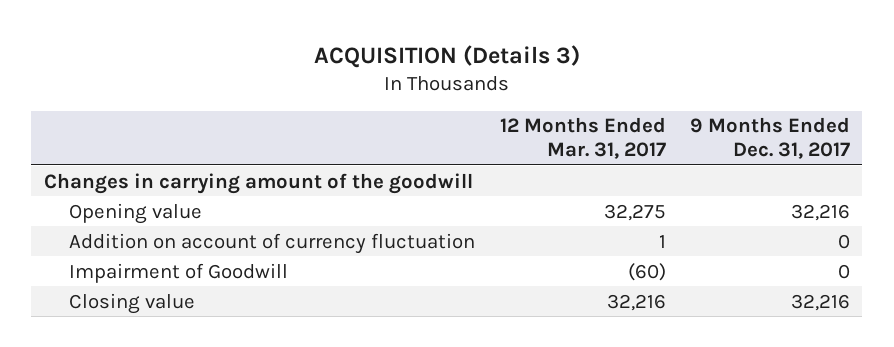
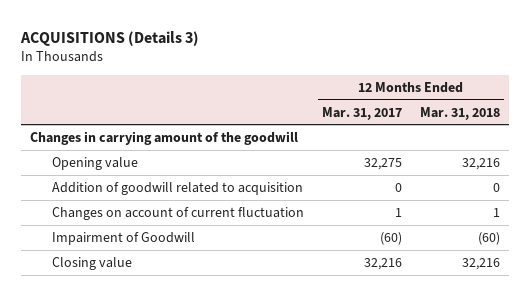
[313,45,580,69] ACQUISITION (Details 3) -> [20,30,200,46] ACQUISITIONS (Details 3)
[689,117,850,159] 9 Months Ended Dec. 31, 2017 -> none
none -> [420,106,501,120] Mar. 31, 2018
[69,232,476,254] Addition on account of currency fluctuation -> [52,181,304,195] Addition of goodwill related to acquisition
[658,234,666,248] 1 -> [395,182,403,192] 0
none -> [52,206,305,220] Changes on account of current fluctuation

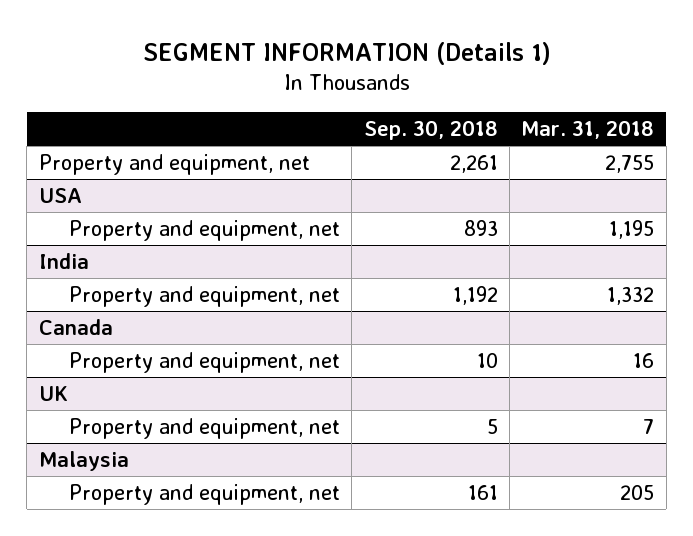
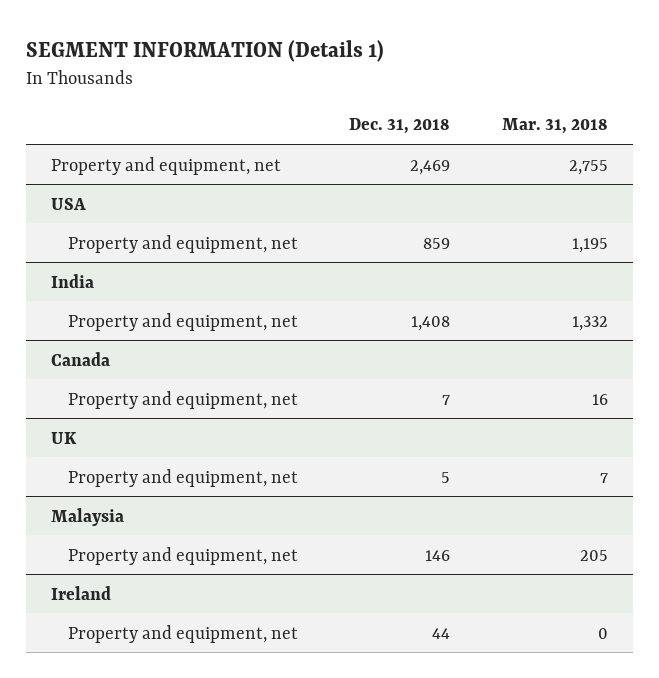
[363,120,498,141] Sep. 30, 2018 -> none
none -> [349,118,451,135] Dec. 31, 2018
none -> [51,585,112,600] Ireland
none -> [68,624,299,643] Property and equipment, net

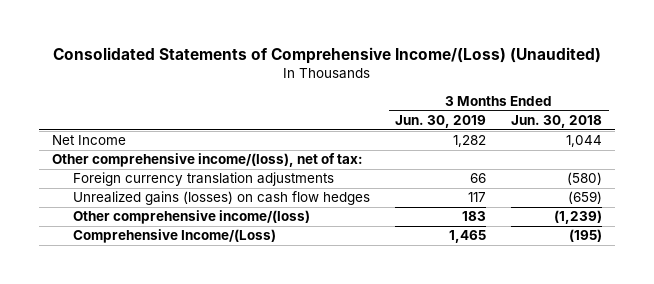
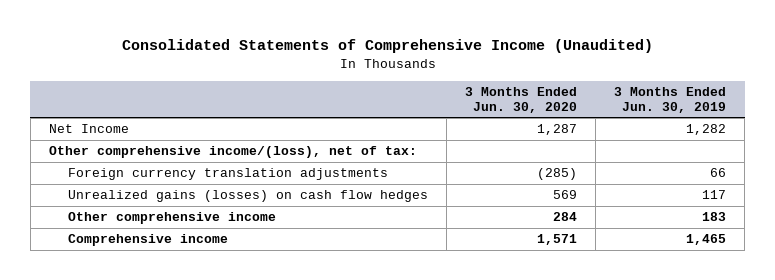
[53,47,602,65] Consolidated Statements of Comprehensive Income/(Loss) (Unaudited) -> [121,39,653,54] Consolidated Statements of Comprehensive Income (Unaudited)
[511,115,603,129] Jun. 30, 2018 -> none
none -> [464,86,577,113] 3 Months Ended Jun. 30, 2020
[72,210,310,225] Other comprehensive income/(loss) -> [67,212,276,225] Other comprehensive income
[72,229,276,244] Comprehensive Income/(Loss) -> [67,234,228,247] Comprehensive income

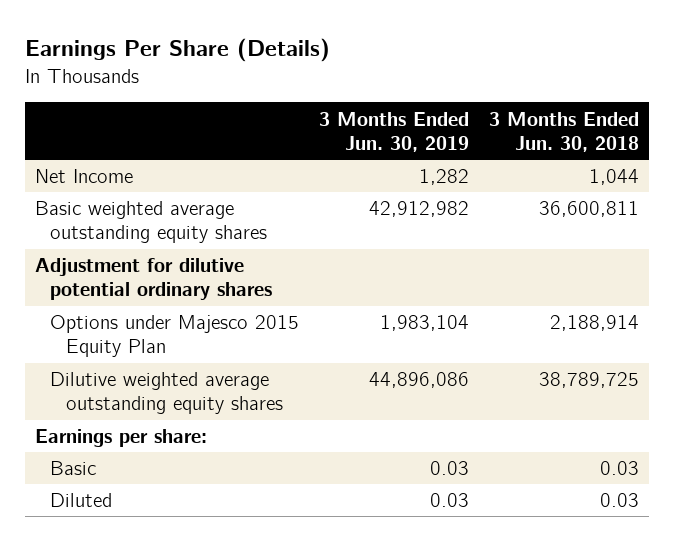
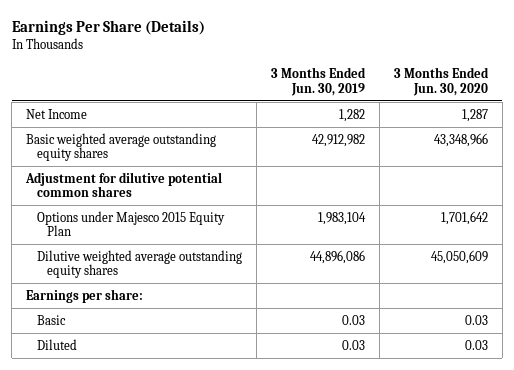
[489,111,640,152] 3 Months Ended Jun. 30, 2018 -> none
none -> [393,67,489,96] 3 Months Ended Jun. 30, 2020
[34,258,273,301] Adjustment for dilutive potential ordinary shares -> [25,171,223,198] Adjustment for dilutive potential common shares

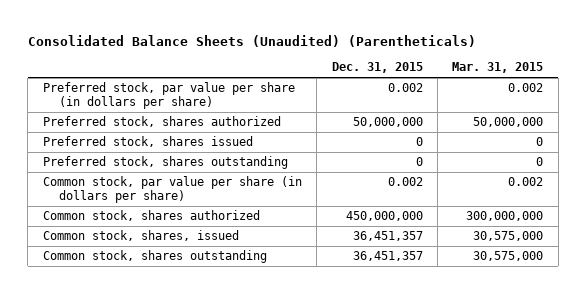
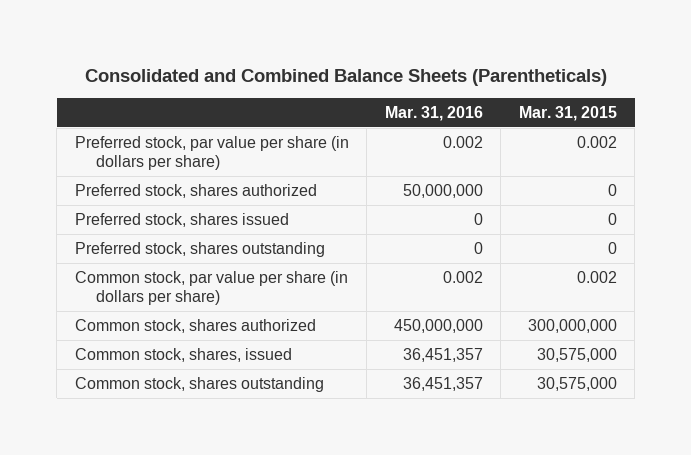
[27,34,476,47] Consolidated Balance Sheets (Unaudited) (Parentheticals) -> [84,68,607,86] Consolidated and Combined Balance Sheets (Parentheticals)
[331,62,423,74] Dec. 31, 2015 -> none
none -> [384,105,483,121] Mar. 31, 2016
[473,117,544,128] 50,000,000 -> [607,184,617,197] 0

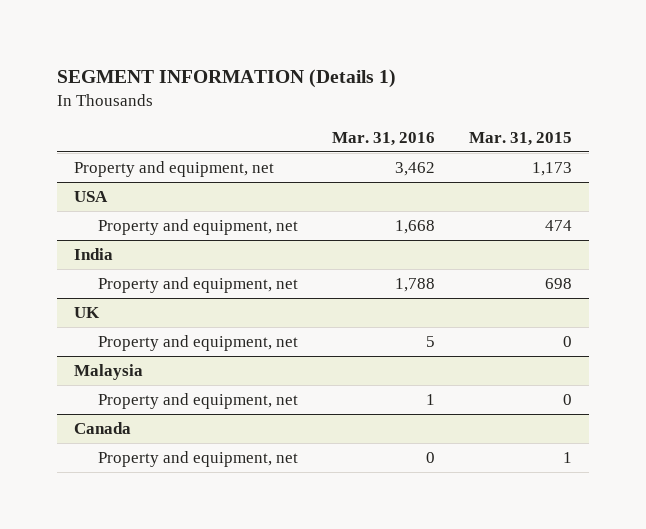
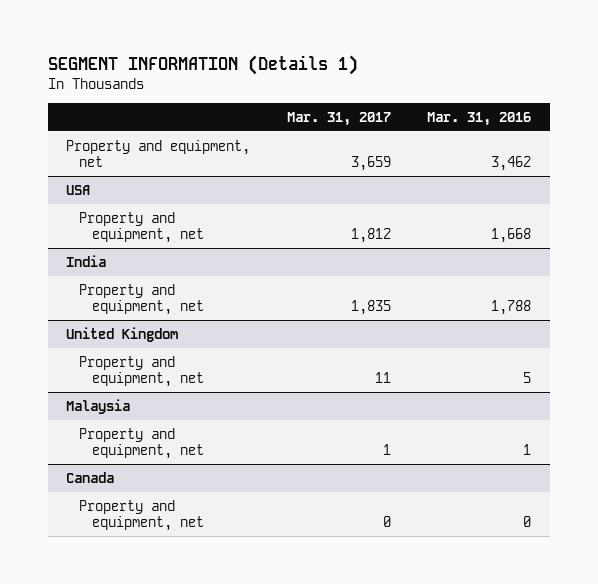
[469,131,573,146] Mar. 31, 2015 -> none
none -> [286,112,391,127] Mar. 31, 2017
[73,307,100,319] UK -> [66,326,179,342] United Kingdom

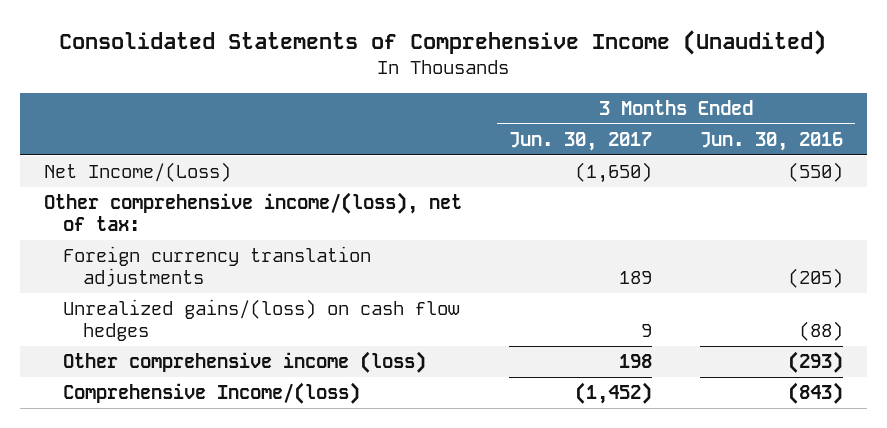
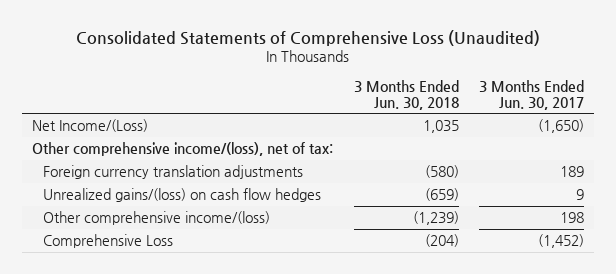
[59,29,827,55] Consolidated Statements of Comprehensive Income (Unaudited) -> [76,29,541,46] Consolidated Statements of Comprehensive Loss (Unaudited)
[700,131,844,151] Jun. 30, 2016 -> none
none -> [353,79,459,110] 3 Months Ended Jun. 30, 2018
[63,350,427,373] Other comprehensive income (loss) -> [43,211,271,226] Other comprehensive income/(loss)
[63,381,361,404] Comprehensive Income/(loss) -> [43,234,174,249] Comprehensive Loss

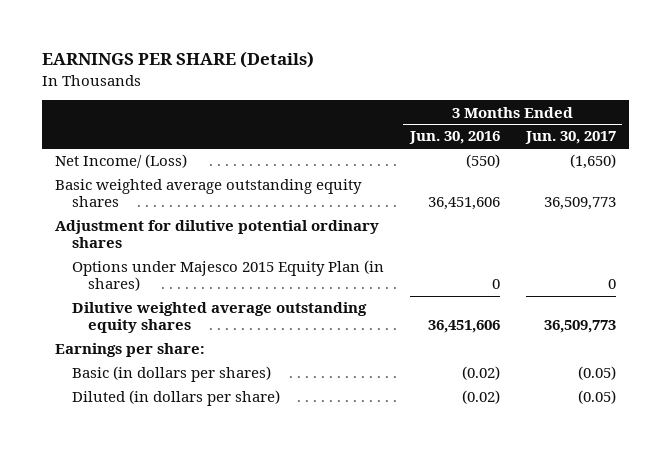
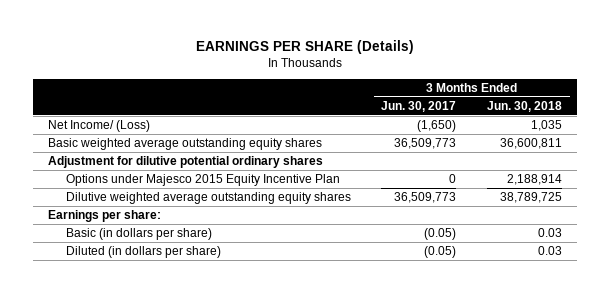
[408,131,500,145] Jun. 30, 2016 -> none
none -> [487,100,563,112] Jun. 30, 2018
[71,260,384,292] Options under Majesco 2015 Equity Plan (in shares) -> [65,173,340,186] Options under Majesco 2015 Equity Incentive Plan
[71,366,271,383] Basic (in dollars per shares) -> [65,227,212,240] Basic (in dollars per share)

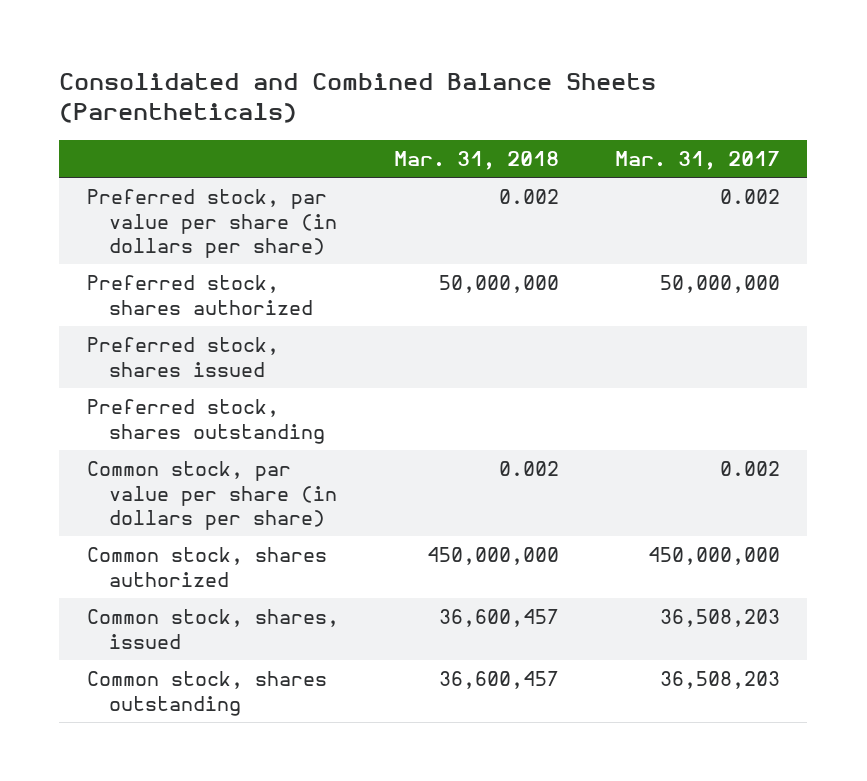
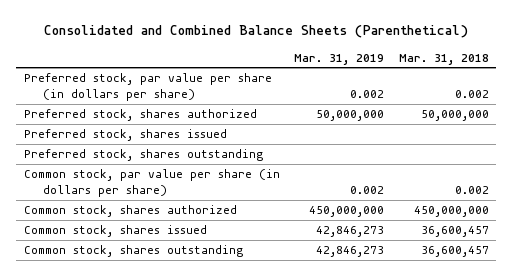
[59,72,657,124] Consolidated and Combined Balance Sheets (Parentheticals) -> [44,25,469,39] Consolidated and Combined Balance Sheets (Parenthetical)
[614,151,780,171] Mar. 31, 2017 -> none
none -> [294,53,385,65] Mar. 31, 2019
[87,609,340,649] Common stock, shares, issued -> [23,225,207,238] Common stock, shares issued

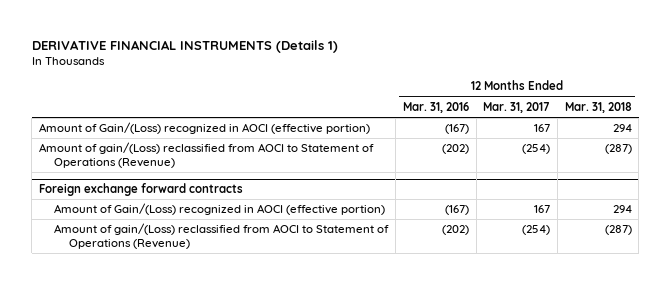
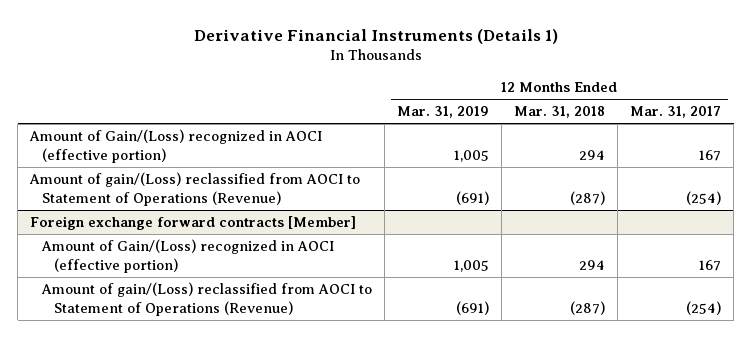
[31,39,338,53] DERIVATIVE FINANCIAL INSTRUMENTS (Details 1) -> [193,28,558,44] Derivative Financial Instruments (Details 1)
[402,101,469,113] Mar. 31, 2016 -> none
none -> [397,106,490,119] Mar. 31, 2019
[39,183,244,197] Foreign exchange forward contracts -> [30,216,357,231] Foreign exchange forward contracts [Member]

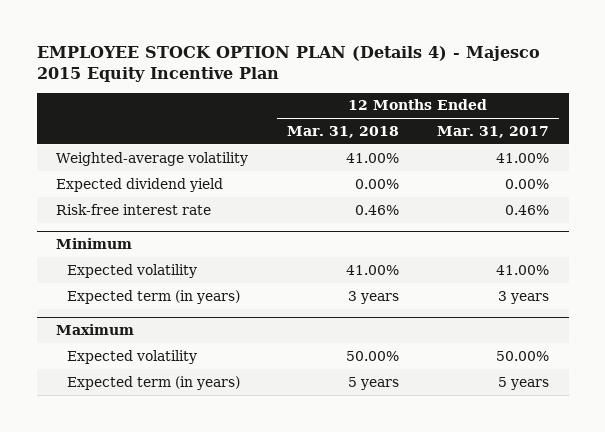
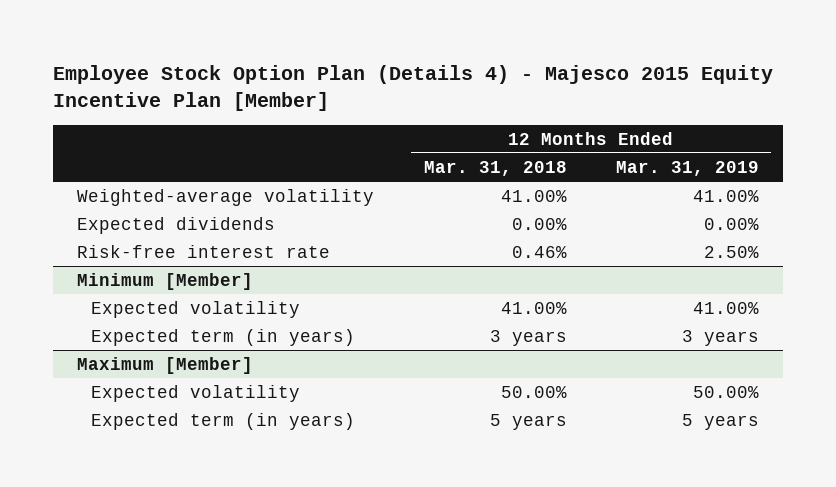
[36,45,540,82] EMPLOYEE STOCK OPTION PLAN (Details 4) - Majesco 2015 Equity Incentive Plan -> [52,64,773,112] Employee Stock Option Plan (Details 4) - Majesco 2015 Equity Incentive Plan [Member]
[437,125,550,138] Mar. 31, 2017 -> none
none -> [615,160,759,176] Mar. 31, 2019
[55,177,223,192] Expected dividend yield -> [77,216,276,234] Expected dividends
[55,238,132,250] Minimum -> [77,272,254,290] Minimum [Member]
[55,324,134,336] Maximum -> [77,356,254,374] Maximum [Member]

